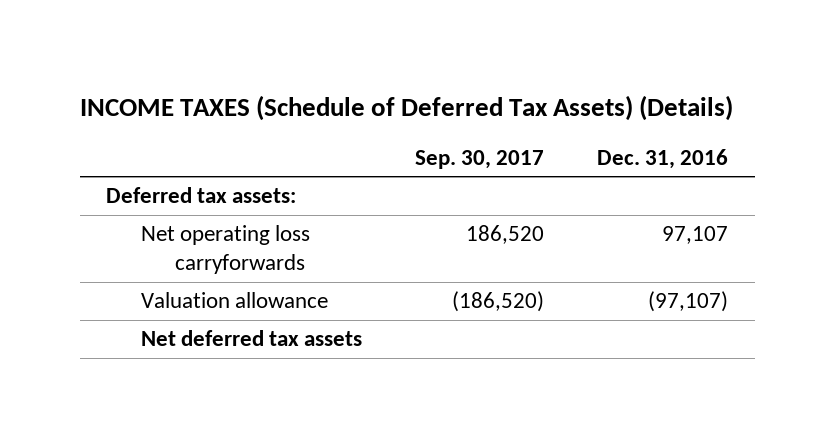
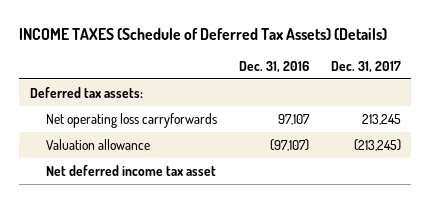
[415,149,545,169] Sep. 30, 2017 -> none
none -> [330,61,401,74] Dec. 31, 2017
[140,330,362,347] Net deferred tax assets -> [46,164,217,176] Net deferred income tax asset

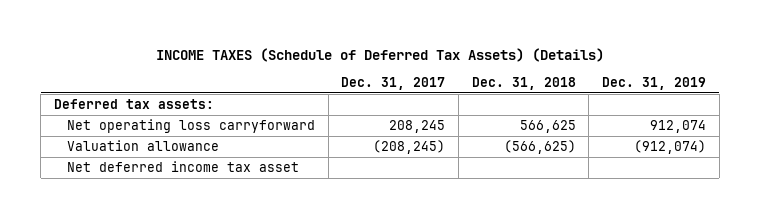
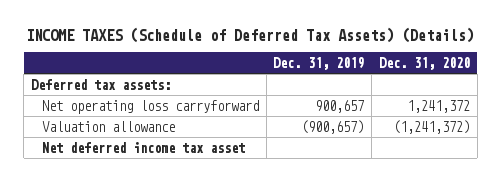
[341,77,446,91] Dec. 31, 2017 -> none
[471,77,576,91] Dec. 31, 2018 -> none
none -> [378,56,470,70] Dec. 31, 2020
[649,119,706,133] 912,074 -> [315,99,365,113] 900,657
[633,139,706,154] (912,074) -> [301,119,365,134] (900,657)

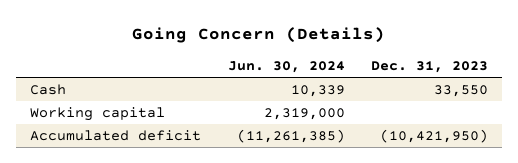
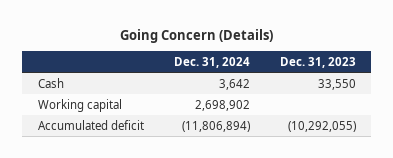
[227,61,345,74] Jun. 30, 2024 -> none
none -> [173,56,250,68] Dec. 31, 2024
[380,128,489,143] (10,421,950) -> [287,120,356,132] (10,292,055)

